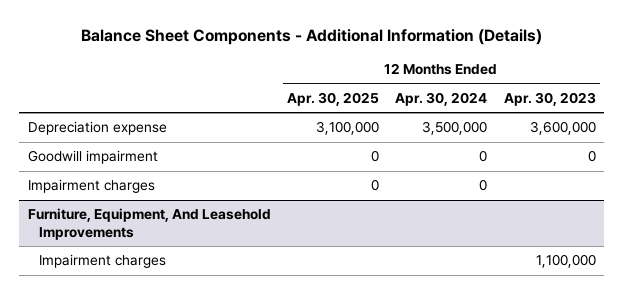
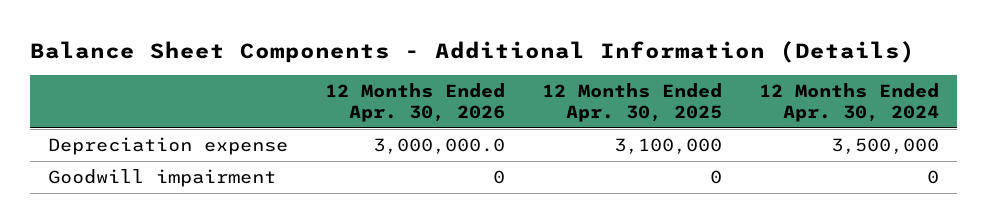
[503,91,596,106] Apr. 30, 2023 -> none
none -> [325,83,506,123] 12 Months Ended Apr. 30, 2026
[27,179,155,194] Impairment charges -> none
[27,208,271,240] Furniture, Equipment, And Leasehold Improvements -> none
[39,254,167,269] Impairment charges -> none

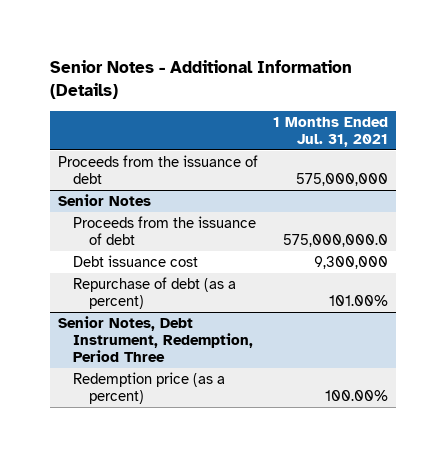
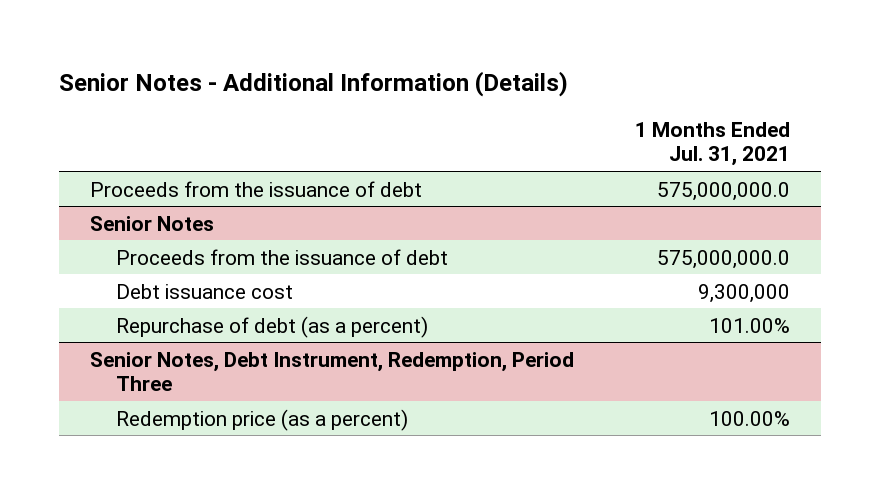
[296,173,389,187] 575,000,000 -> [656,181,790,201] 575,000,000.0

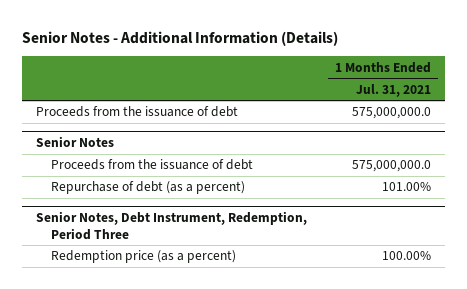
[116,283,294,299] Debt issuance cost -> none

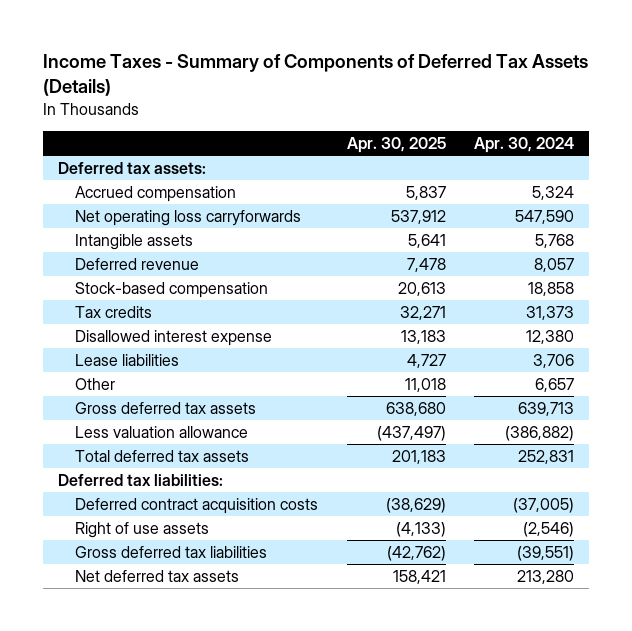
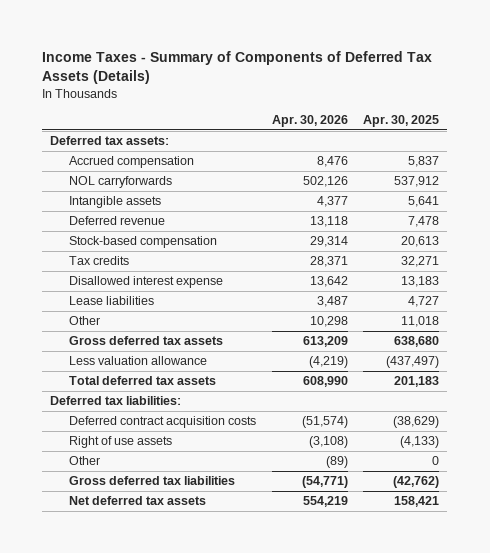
[474,137,575,154] Apr. 30, 2024 -> none
none -> [271,115,348,128] Apr. 30, 2026
[75,209,302,226] Net operating loss carryforwards -> [68,176,172,189] NOL carryforwards
none -> [68,456,100,466] Other

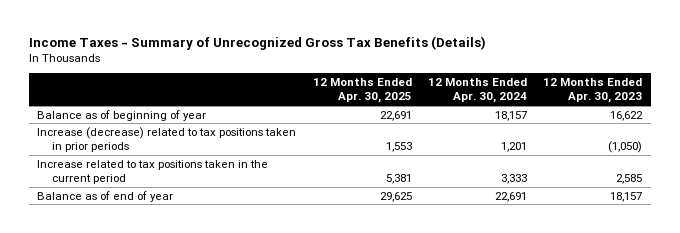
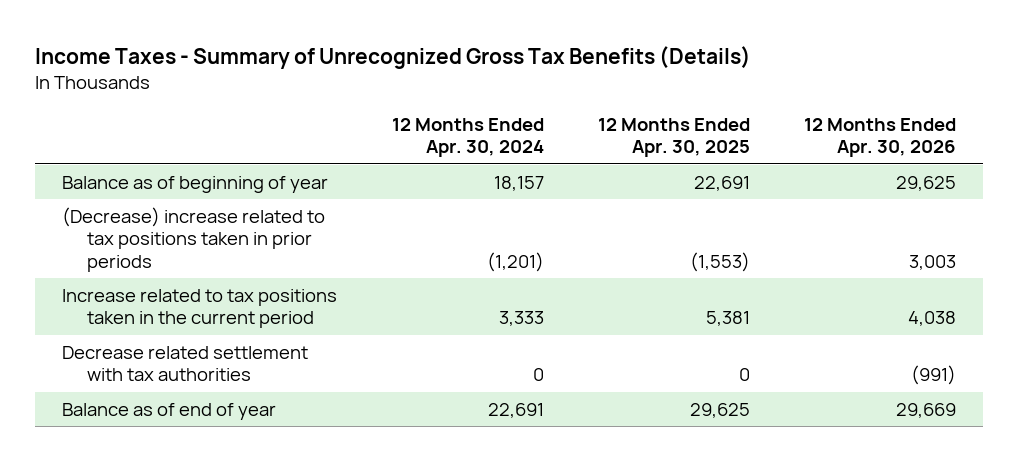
[543,78,643,104] 12 Months Ended Apr. 30, 2023 -> none
none -> [804,117,957,158] 12 Months Ended Apr. 30, 2026
[37,126,297,153] Increase (decrease) related to tax positions taken in prior periods -> [62,206,326,272] (Decrease) increase related to tax positions taken in prior periods
[385,142,412,153] 1,553 -> [689,251,750,272] (1,553)
[501,142,528,153] 1,201 -> [486,251,544,272] (1,201)
none -> [62,345,309,382] Decrease related settlement with tax authorities

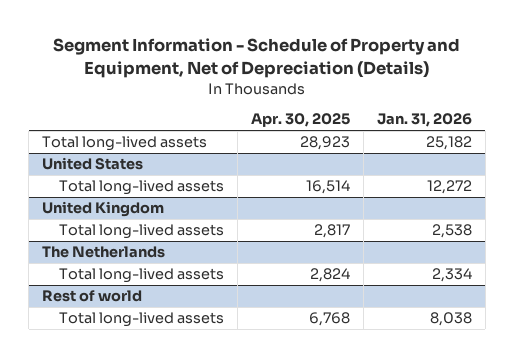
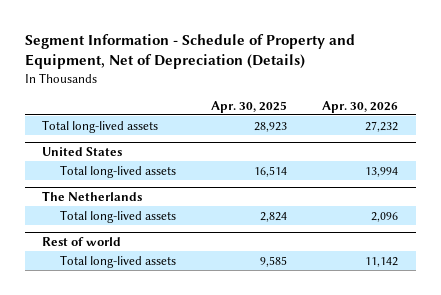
[376,113,472,128] Jan. 31, 2026 -> none
none -> [322,100,399,113] Apr. 30, 2026
[42,201,165,218] United Kingdom -> none
[59,224,225,240] Total long-lived assets -> none
[308,312,350,327] 6,768 -> [260,255,288,267] 9,585

